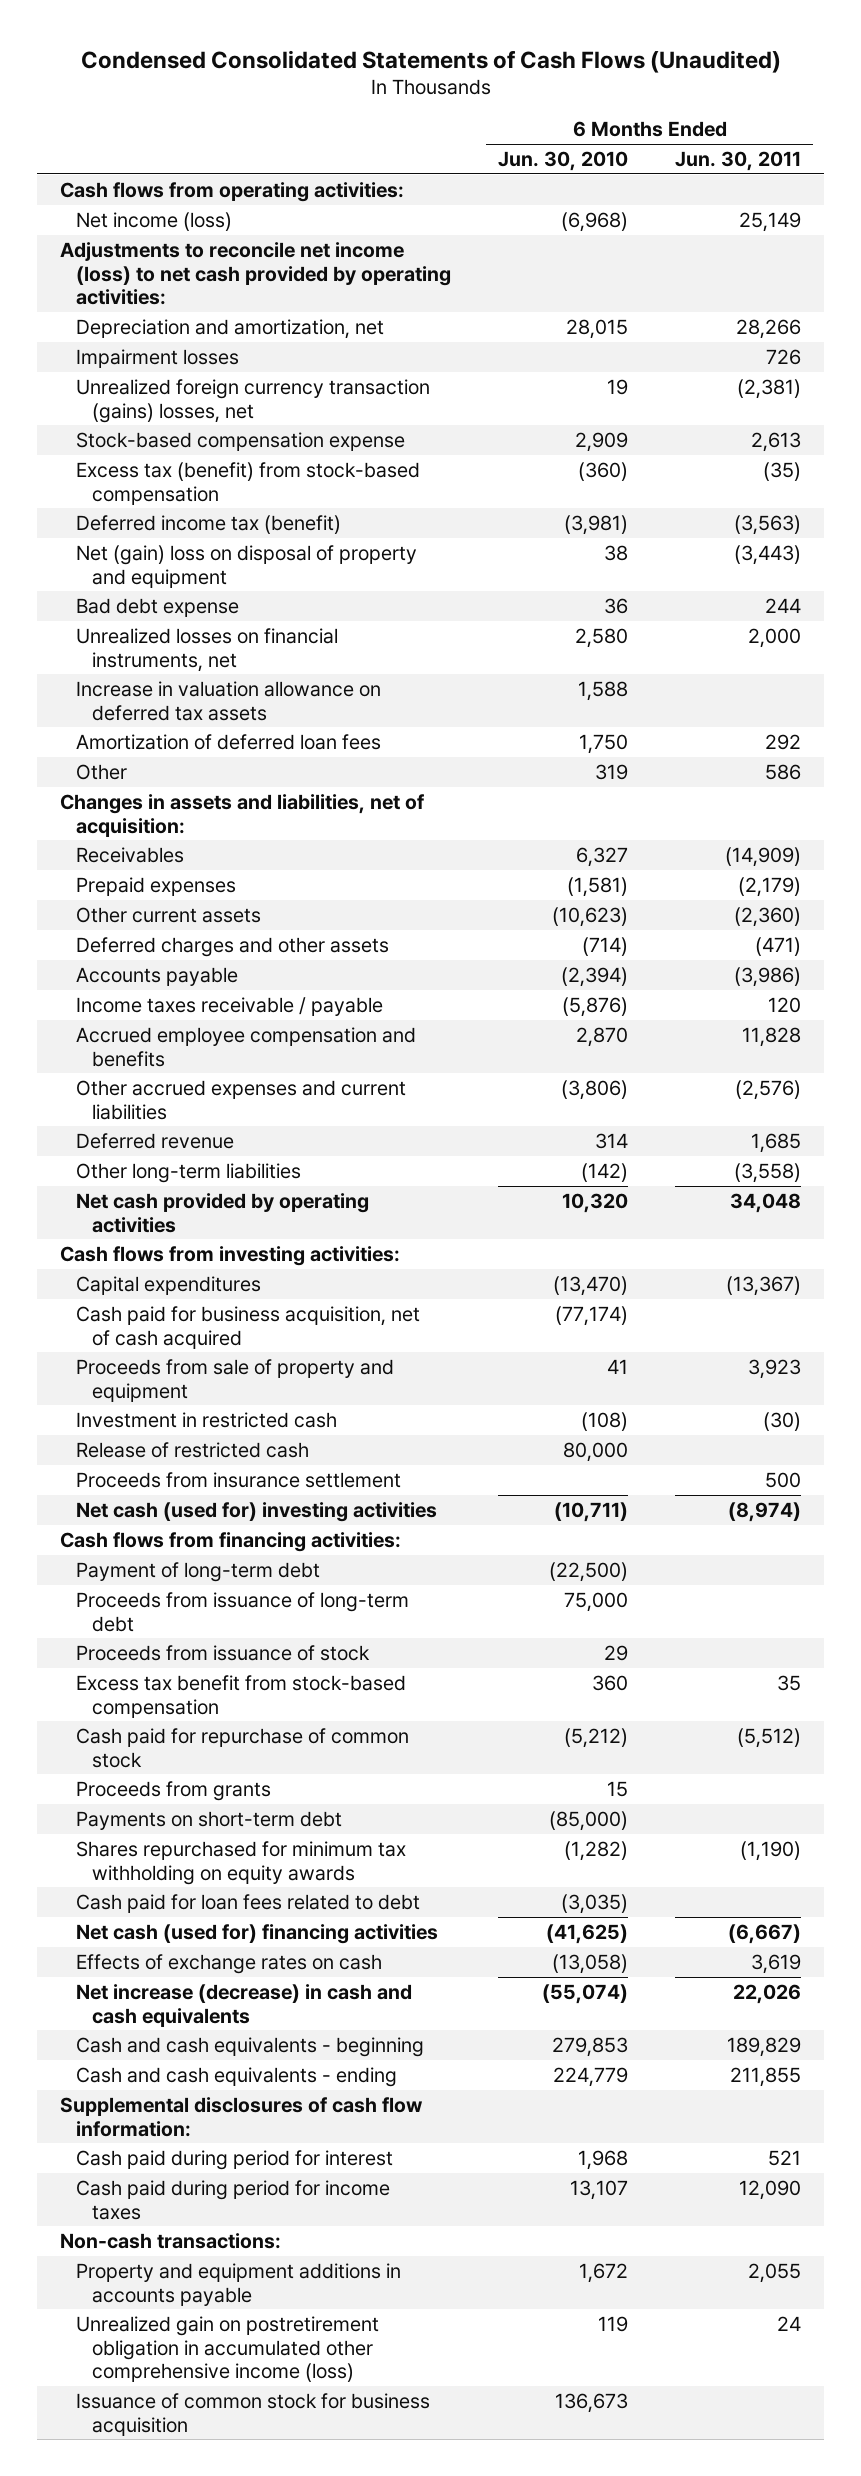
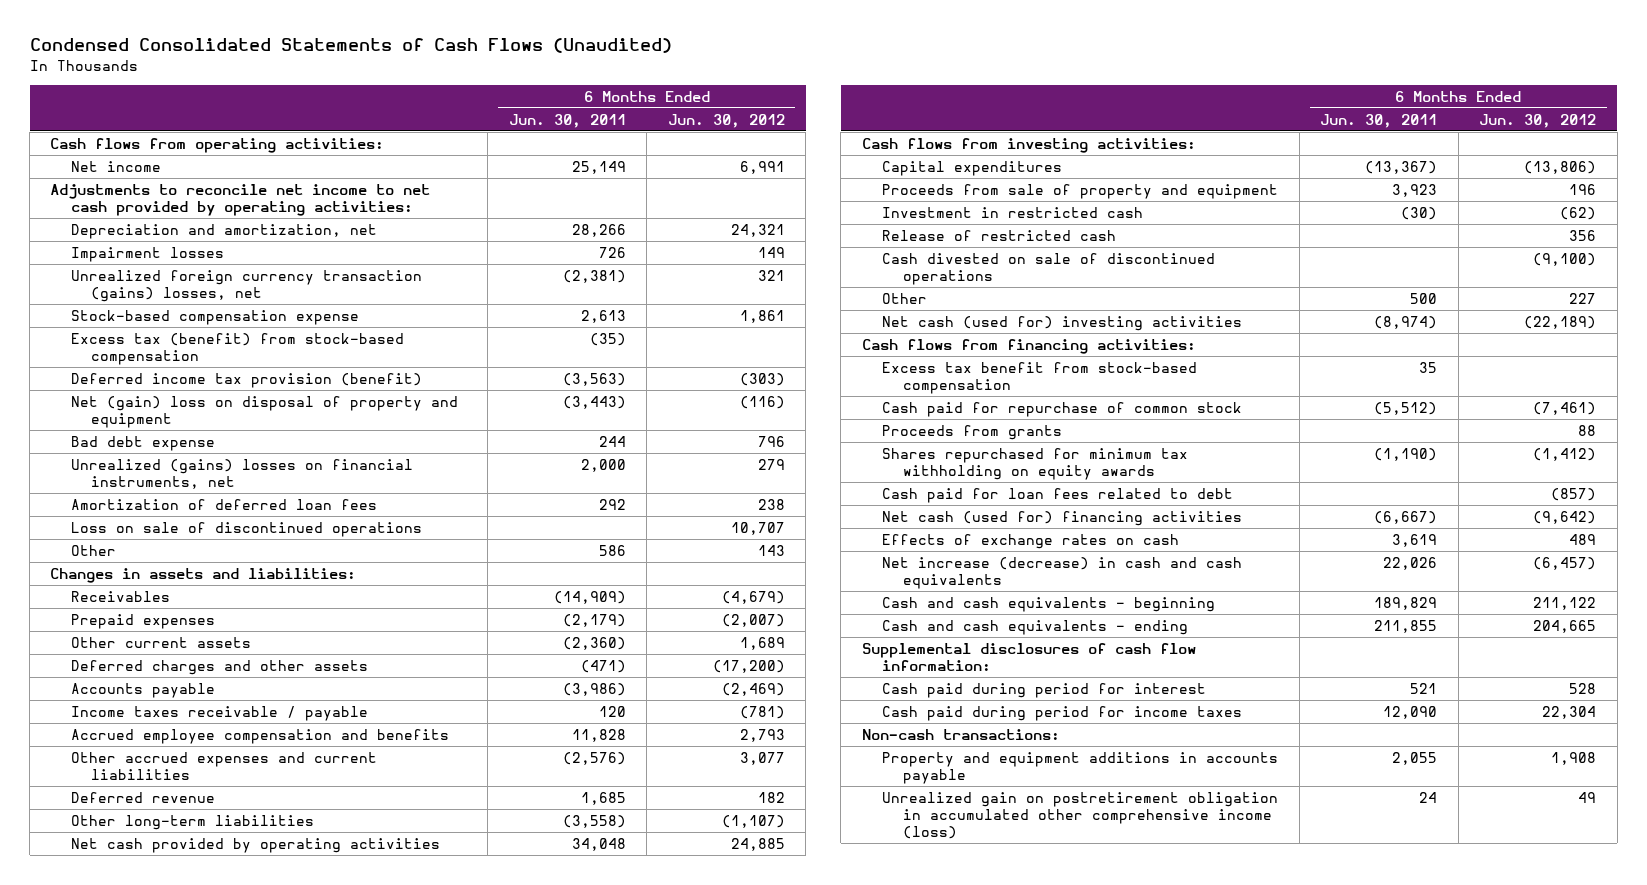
[498,150,629,171] Jun. 30, 2010 -> none
none -> [667,113,785,128] Jun. 30, 2012
[76,211,233,231] Net income (loss) -> [70,160,161,172] Net income
[60,241,452,306] Adjustments to reconcile net income (loss) to net cash provided by operating activities: -> [50,183,431,216] Adjustments to reconcile net income to net cash provided by operating activities:
[76,514,342,534] Deferred income tax (benefit) -> [70,372,422,388] Deferred income tax provision (benefit)
[76,680,382,721] Increase in valuation allowance on deferred tax assets -> none
[76,627,339,672] Unrealized losses on financial instruments, net -> [70,458,413,489] Unrealized (gains) losses on financial instruments, net
none -> [70,521,422,537] Loss on sale of discontinued operations
[60,793,425,837] Changes in assets and liabilities, net of acquisition: -> [50,567,357,583] Changes in assets and liabilities:
[76,1305,421,1349] Cash paid for business acquisition, net of cash acquired -> none
[76,1471,402,1488] Proceeds from insurance settlement -> none
none -> [882,252,1216,285] Cash divested on sale of discontinued operations
none -> [882,292,928,304] Other
[76,1561,321,1582] Payment of long-term debt -> none
[76,1591,410,1632] Proceeds from issuance of long-term debt -> none
[76,1644,371,1661] Proceeds from issuance of stock -> none
[76,1810,343,1830] Payments on short-term debt -> none
[76,2392,431,2436] Issuance of common stock for business acquisition -> none

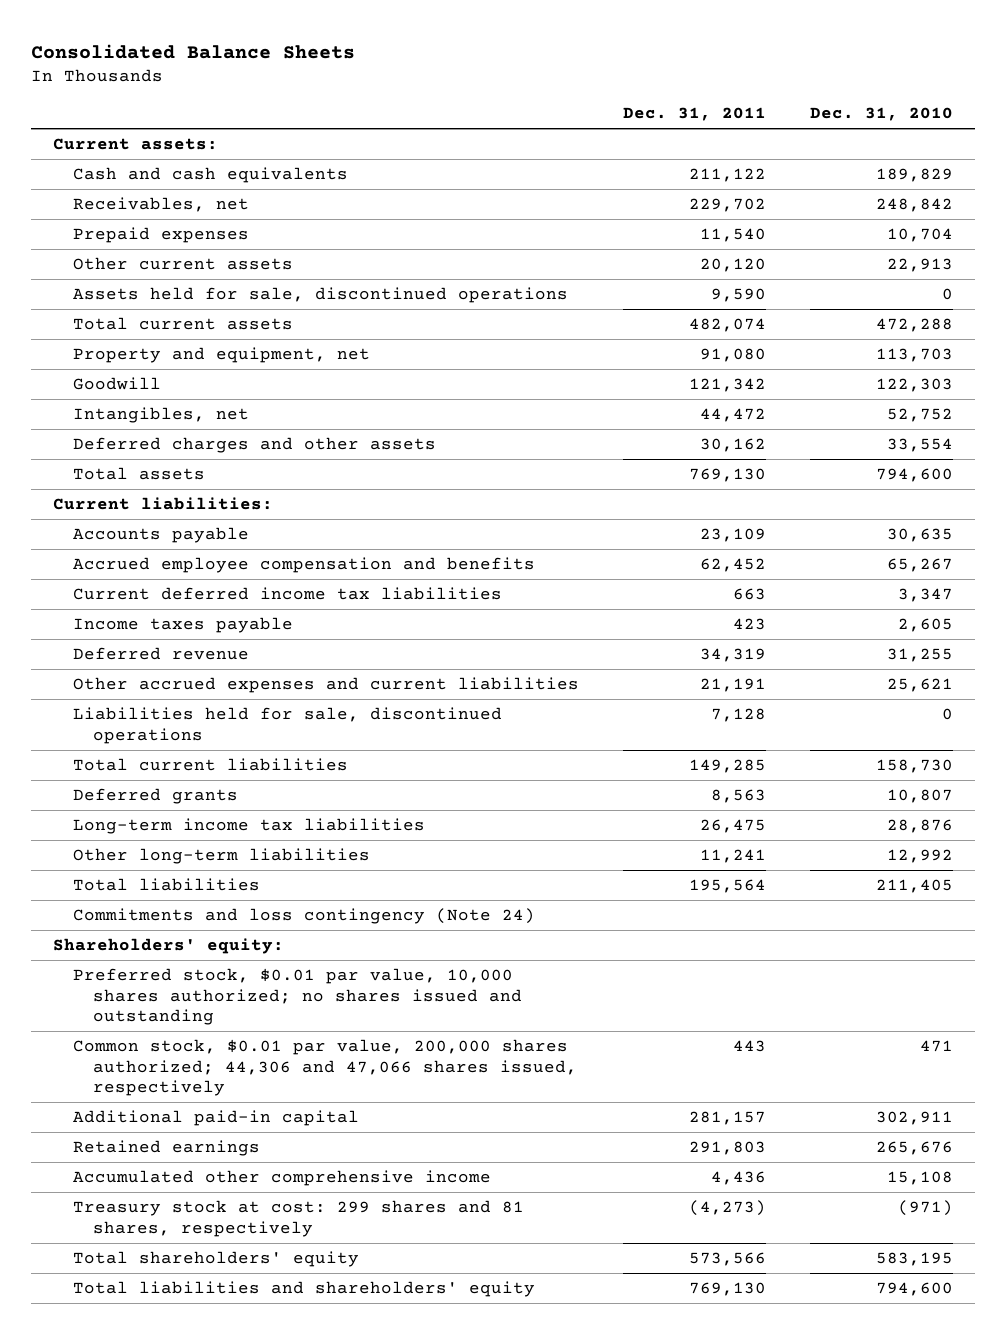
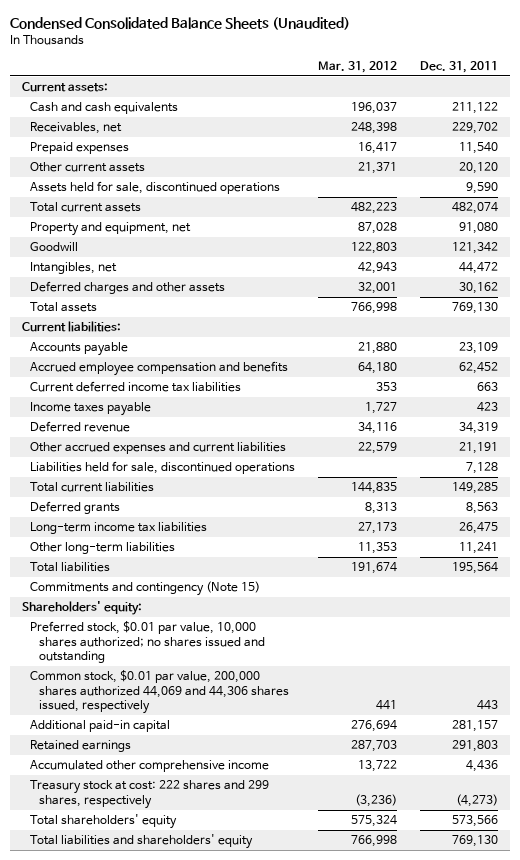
[30,43,355,59] Consolidated Balance Sheets -> [10,17,351,31] Condensed Consolidated Balance Sheets (Unaudited)
[809,107,953,122] Dec. 31, 2010 -> none
none -> [318,60,398,73] Mar. 31, 2012
[73,908,536,925] Commitments and loss contingency (Note 24) -> [30,581,261,597] Commitments and contingency (Note 15)
[73,1039,578,1097] Common stock, $0.01 par value, 200,000 shares authorized; 44,306 and 47,066 shares issued, respectively -> [30,670,289,715] Common stock, $0.01 par value, 200,000 shares authorized 44,069 and 44,306 shares issued, respectively
[73,1200,525,1237] Treasury stock at cost: 299 shares and 81 shares, respectively -> [30,780,270,809] Treasury stock at cost: 222 shares and 299 shares, respectively

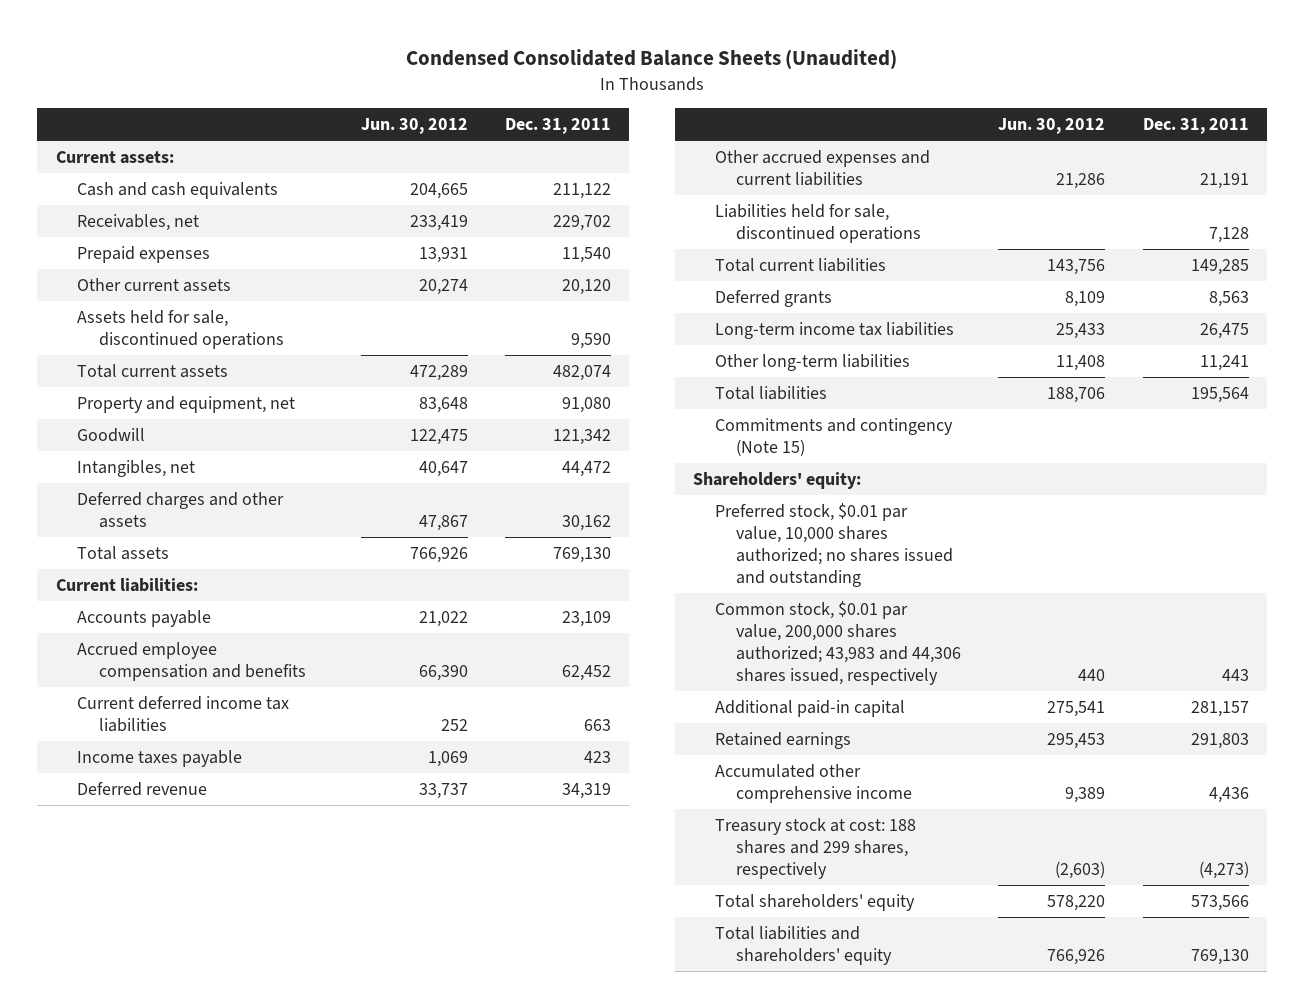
[318,60,398,73] Mar. 31, 2012 -> none
none -> [360,118,468,135] Jun. 30, 2012
[30,670,289,715] Common stock, $0.01 par value, 200,000 shares authorized 44,069 and 44,306 shares issued, respectively -> [714,601,962,685] Common stock, $0.01 par value, 200,000 shares authorized; 43,983 and 44,306 shares issued, respectively
[30,780,270,809] Treasury stock at cost: 222 shares and 299 shares, respectively -> [714,818,916,879] Treasury stock at cost: 188 shares and 299 shares, respectively

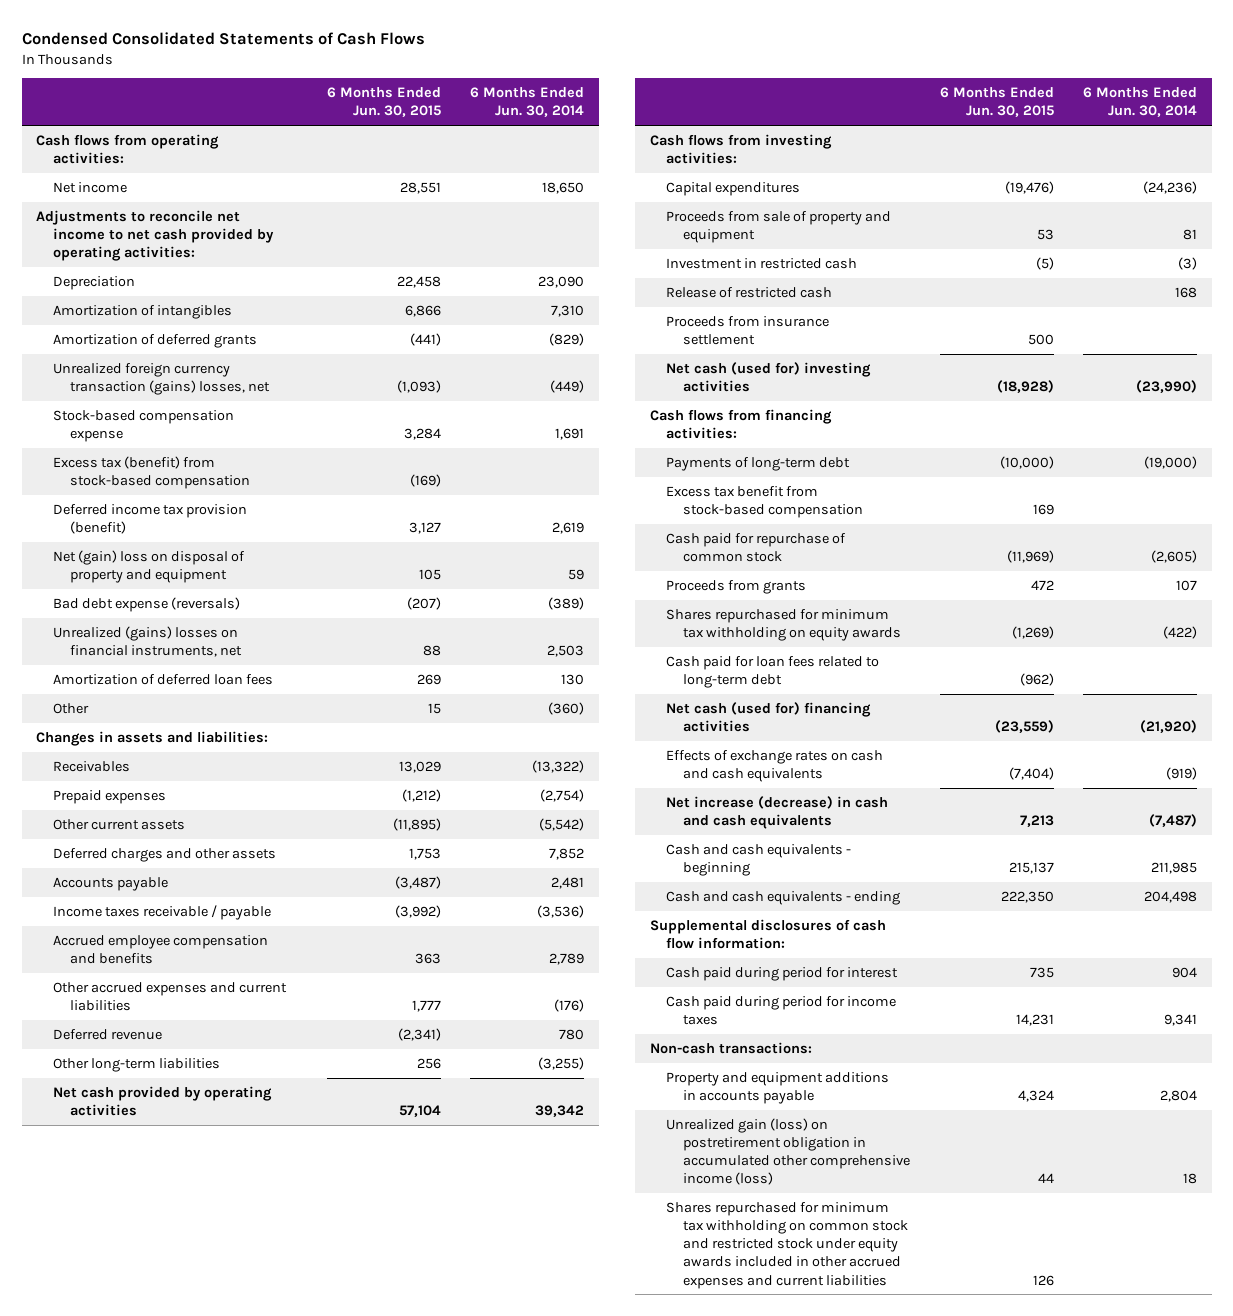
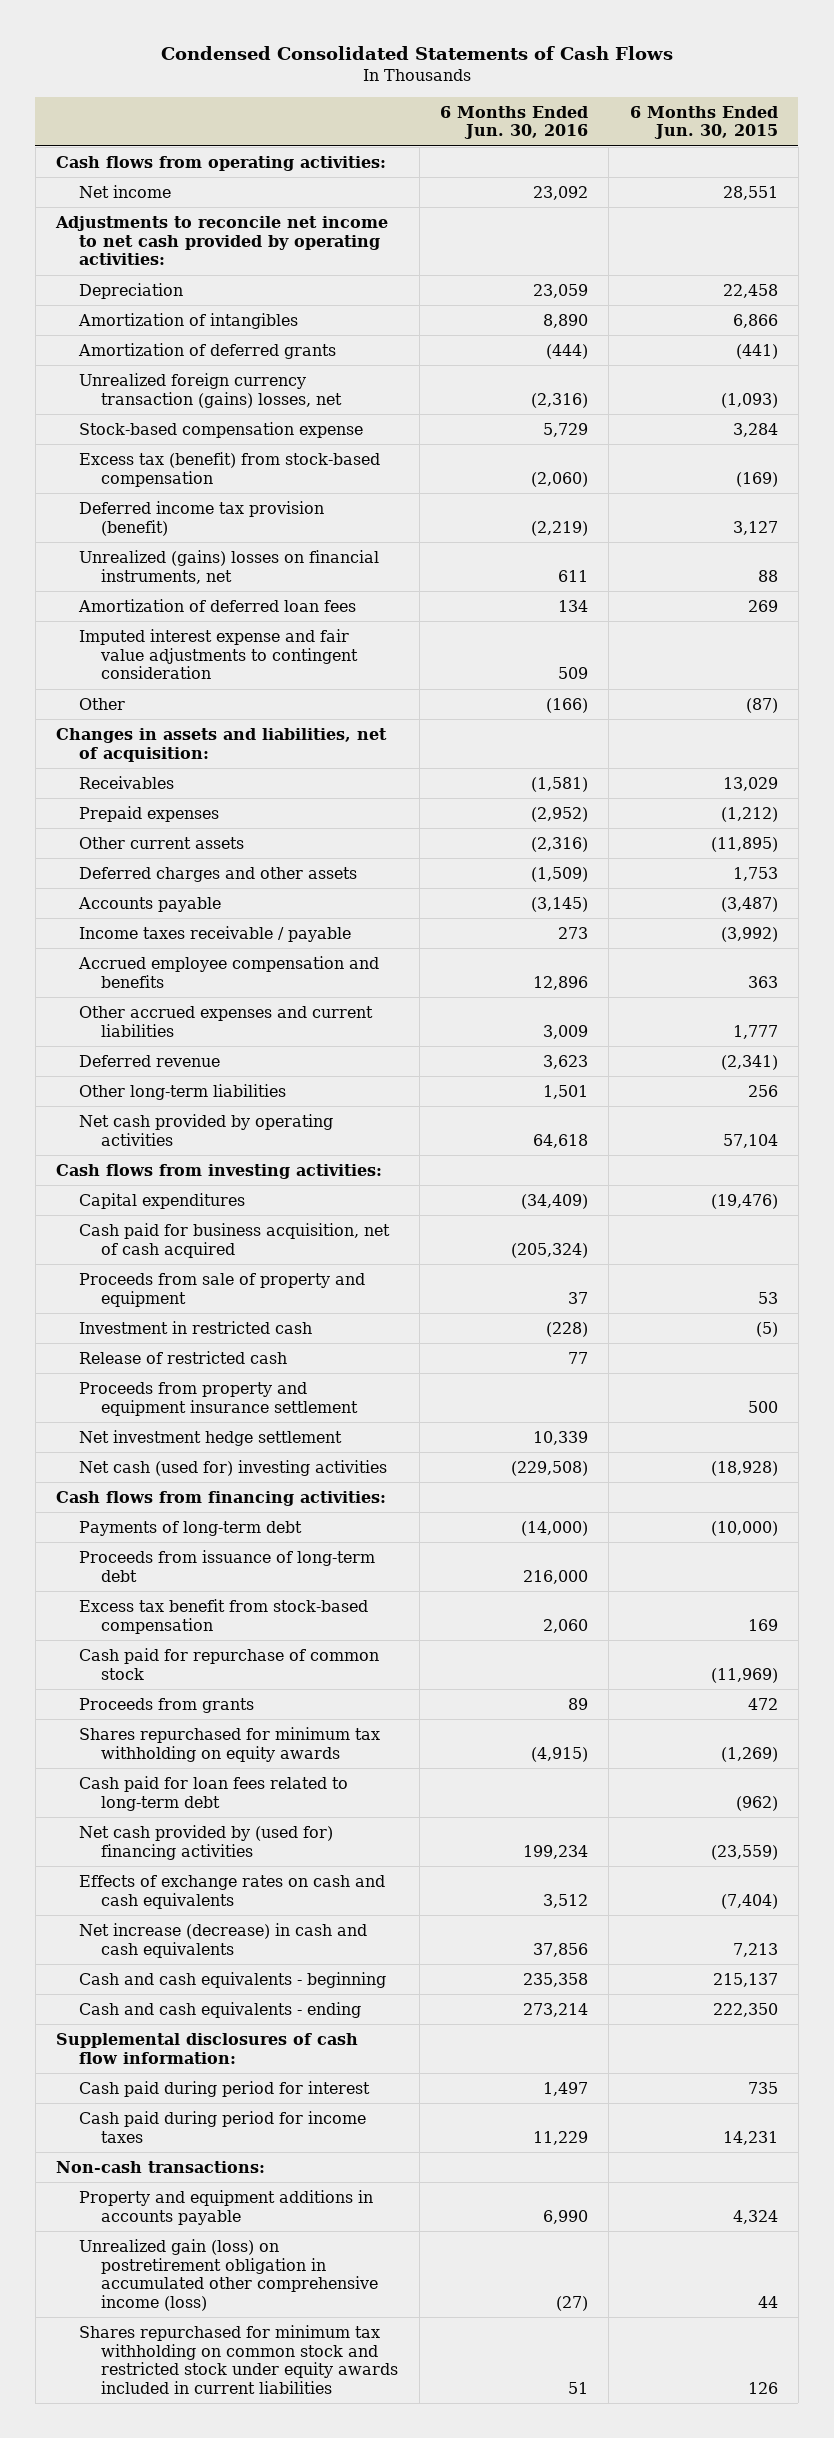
[469,87,584,118] 6 Months Ended Jun. 30, 2014 -> none
none -> [440,105,589,140] 6 Months Ended Jun. 30, 2016
[53,550,246,584] Net (gain) loss on disposal of property and equipment -> none
[53,597,241,613] Bad debt expense (reversals) -> none
none -> [78,628,359,680] Imputed interest expense and fair value adjustments to contingent consideration
[427,703,441,715] 15 -> [745,697,778,713] (87)
[36,731,269,747] Changes in assets and liabilities: -> [56,727,388,762] Changes in assets and liabilities, net of acquisition:
none -> [78,1222,390,1258] Cash paid for business acquisition, net of cash acquired
[666,316,830,346] Proceeds from insurance settlement -> [78,1381,359,1416] Proceeds from property and equipment insurance settlement
none -> [78,1429,342,1446] Net investment hedge settlement
none -> [78,1549,375,1582] Proceeds from issuance of long-term debt
[666,702,872,733] Net cash (used for) financing activities -> [78,1824,333,1860] Net cash provided by (used for) financing activities
[666,1202,909,1289] Shares repurchased for minimum tax withholding on common stock and restricted stock under equity awards included in other accrued expenses and current liabilities -> [78,2324,399,2394] Shares repurchased for minimum tax withholding on common stock and restricted stock under equity awards included in current liabilities

